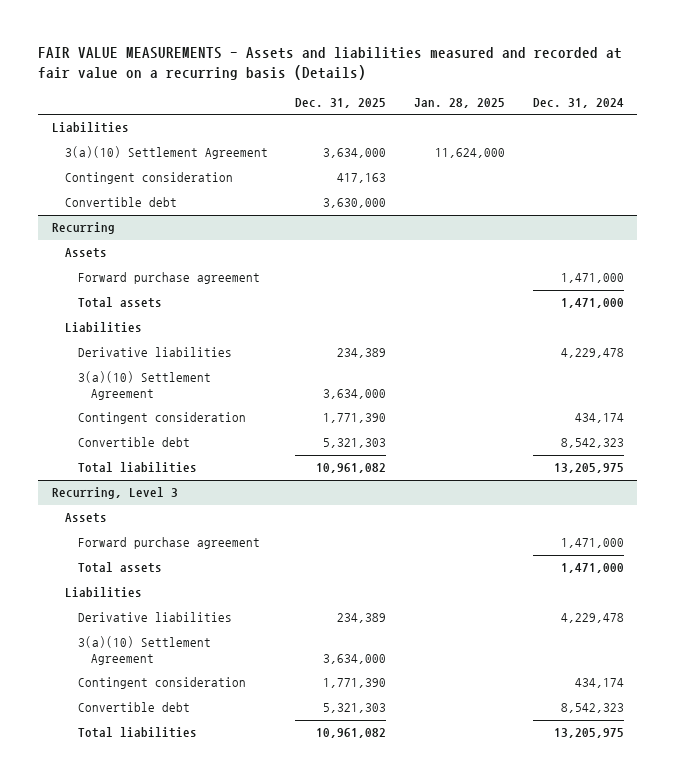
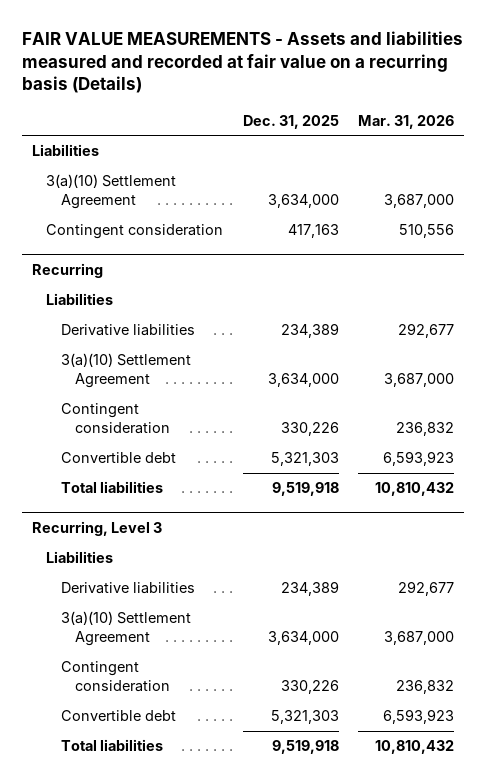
[414,98,506,109] Jan. 28, 2025 -> none
[532,98,624,109] Dec. 31, 2024 -> none
none -> [358,114,455,129] Mar. 31, 2026
[64,197,177,208] Convertible debt -> none
[64,248,107,259] Assets -> none
[77,272,260,285] Forward purchase agreement -> none
[77,297,162,309] Total assets -> none
[323,413,387,424] 1,771,390 -> [280,422,339,437] 330,226
[316,463,387,474] 10,961,082 -> [271,482,339,497] 9,519,918
[64,513,107,524] Assets -> none
[77,537,260,550] Forward purchase agreement -> none
[77,562,162,574] Total assets -> none
[323,678,387,689] 1,771,390 -> [280,680,339,695] 330,226
[316,728,387,739] 10,961,082 -> [271,740,339,755] 9,519,918

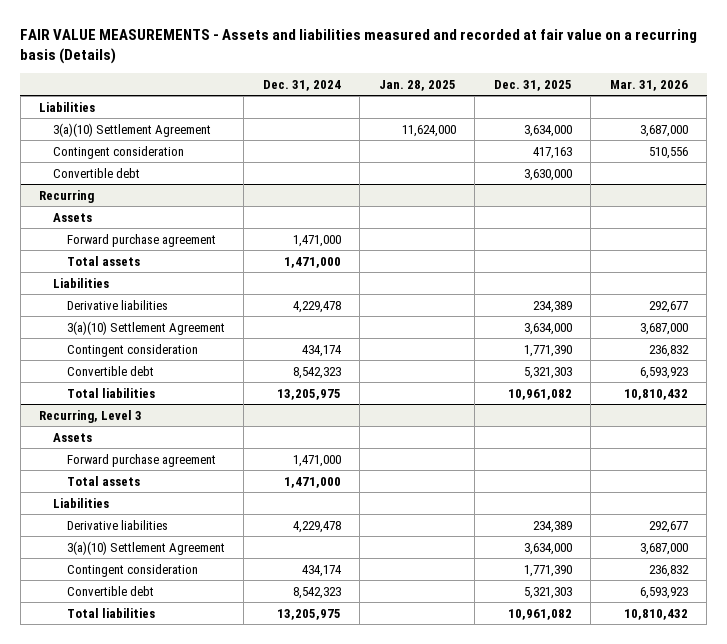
none -> [262,79,341,91] Dec. 31, 2024
none -> [378,79,456,91] Jan. 28, 2025
none -> [53,167,141,178] Convertible debt
none -> [53,212,93,222] Assets
none -> [66,233,216,247] Forward purchase agreement
none -> [66,255,140,266] Total assets
[280,422,339,437] 330,226 -> [523,344,572,357] 1,771,390
[271,482,339,497] 9,519,918 -> [507,388,572,400] 10,961,082
none -> [53,432,93,442] Assets
none -> [66,453,216,467] Forward purchase agreement
none -> [66,475,140,486] Total assets
[280,680,339,695] 330,226 -> [523,564,572,577] 1,771,390
[271,740,339,755] 9,519,918 -> [507,608,572,620] 10,961,082

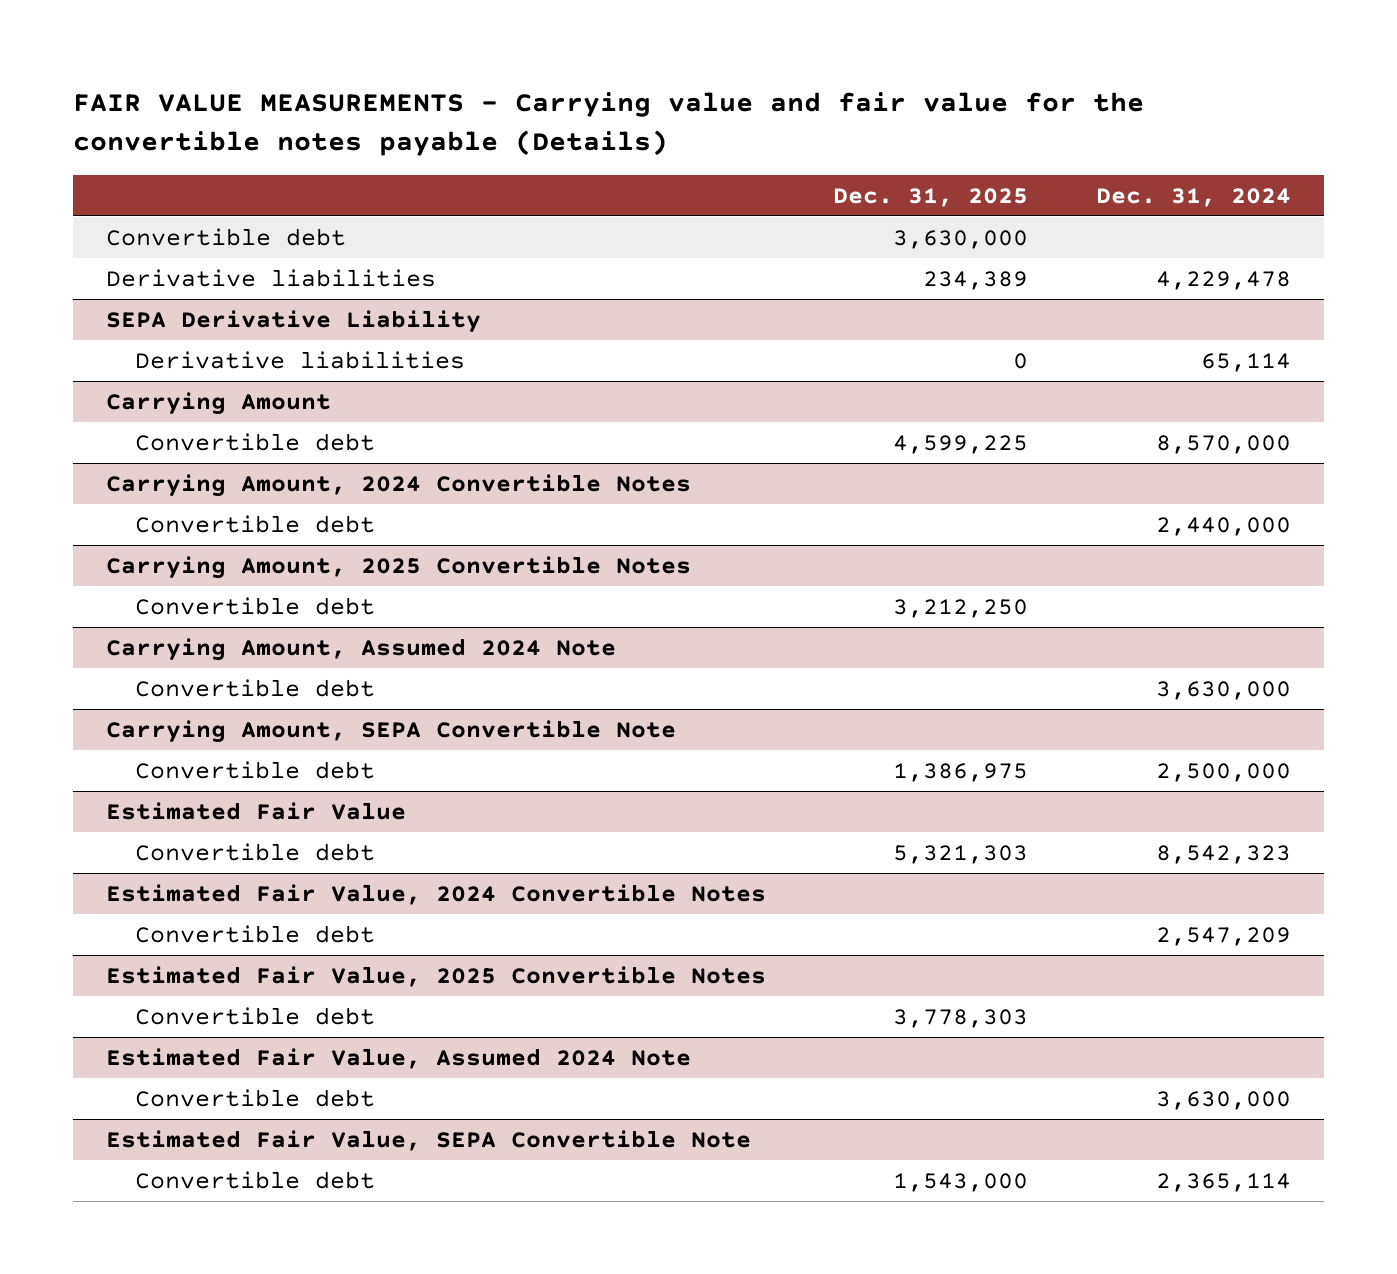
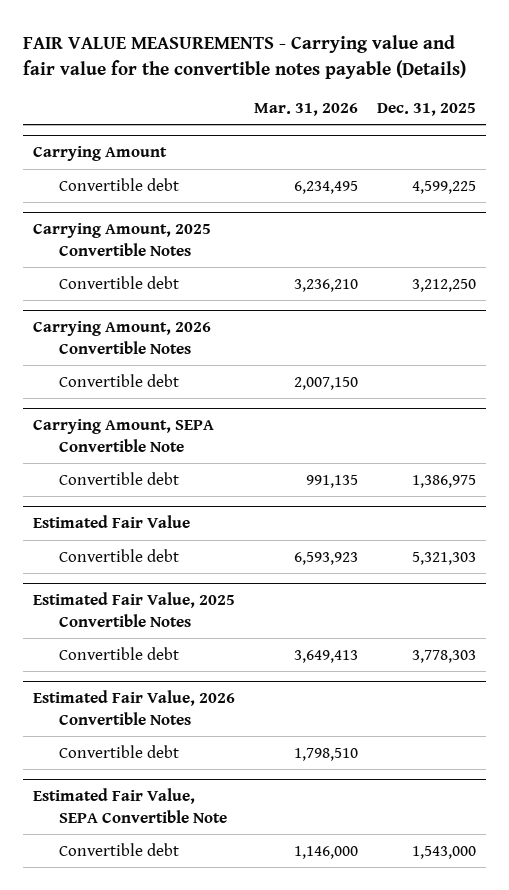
[1095,187,1291,207] Dec. 31, 2024 -> none
none -> [254,102,359,116] Mar. 31, 2026
[106,228,347,247] Convertible debt -> none
[106,269,437,288] Derivative liabilities -> none
[106,310,482,334] SEPA Derivative Liability -> none
[135,351,466,370] Derivative liabilities -> none
[106,474,692,498] Carrying Amount, 2024 Convertible Notes -> none
[135,515,376,534] Convertible debt -> none
[106,638,617,662] Carrying Amount, Assumed 2024 Note -> none
none -> [32,321,211,355] Carrying Amount, 2026 Convertible Notes
[106,884,767,906] Estimated Fair Value, 2024 Convertible Notes -> none
[135,925,376,944] Convertible debt -> none
[106,1048,692,1070] Estimated Fair Value, Assumed 2024 Note -> none
none -> [32,690,235,726] Estimated Fair Value, 2026 Convertible Notes

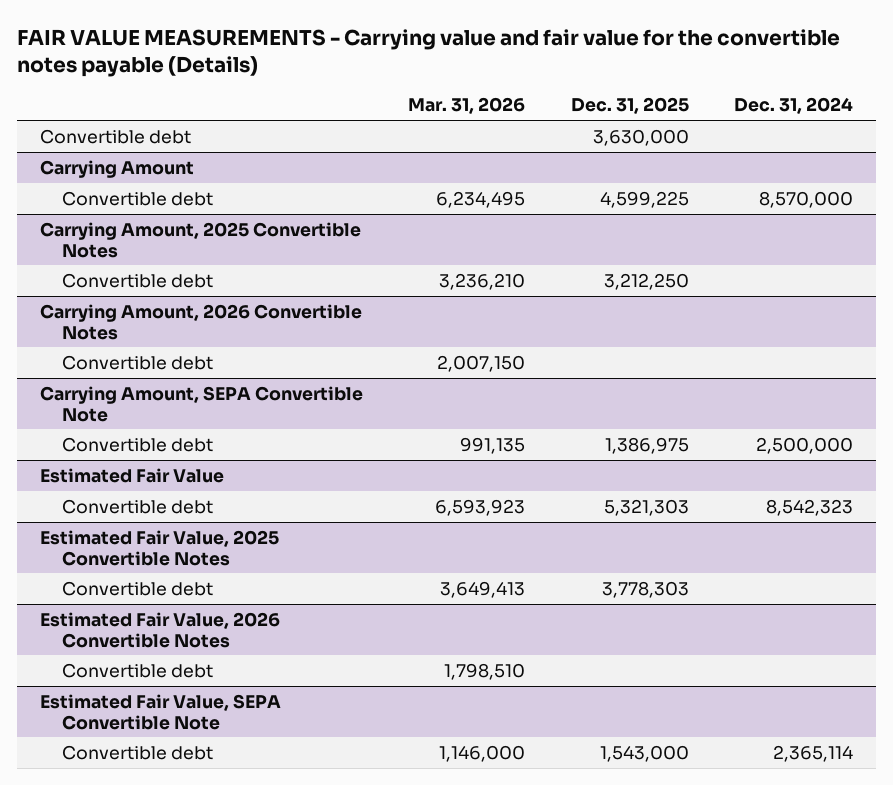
none -> [734,97,854,115] Dec. 31, 2024
none -> [40,128,192,144] Convertible debt

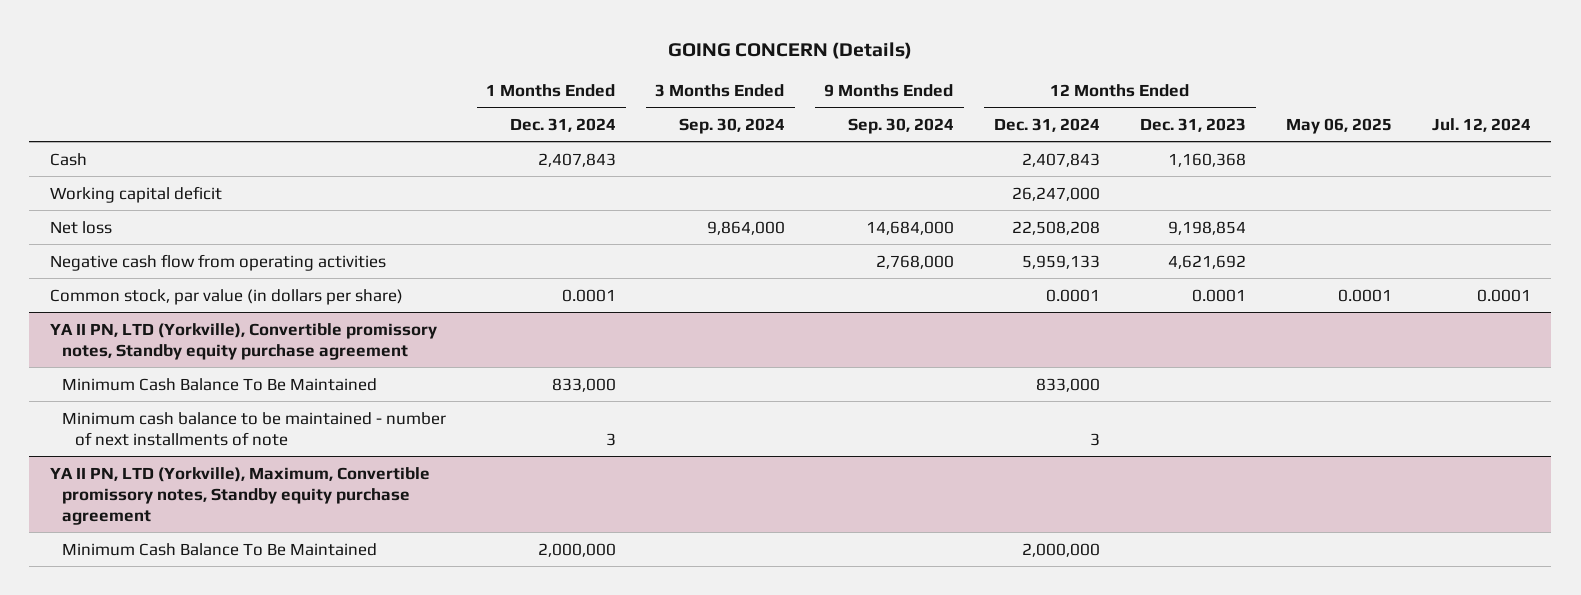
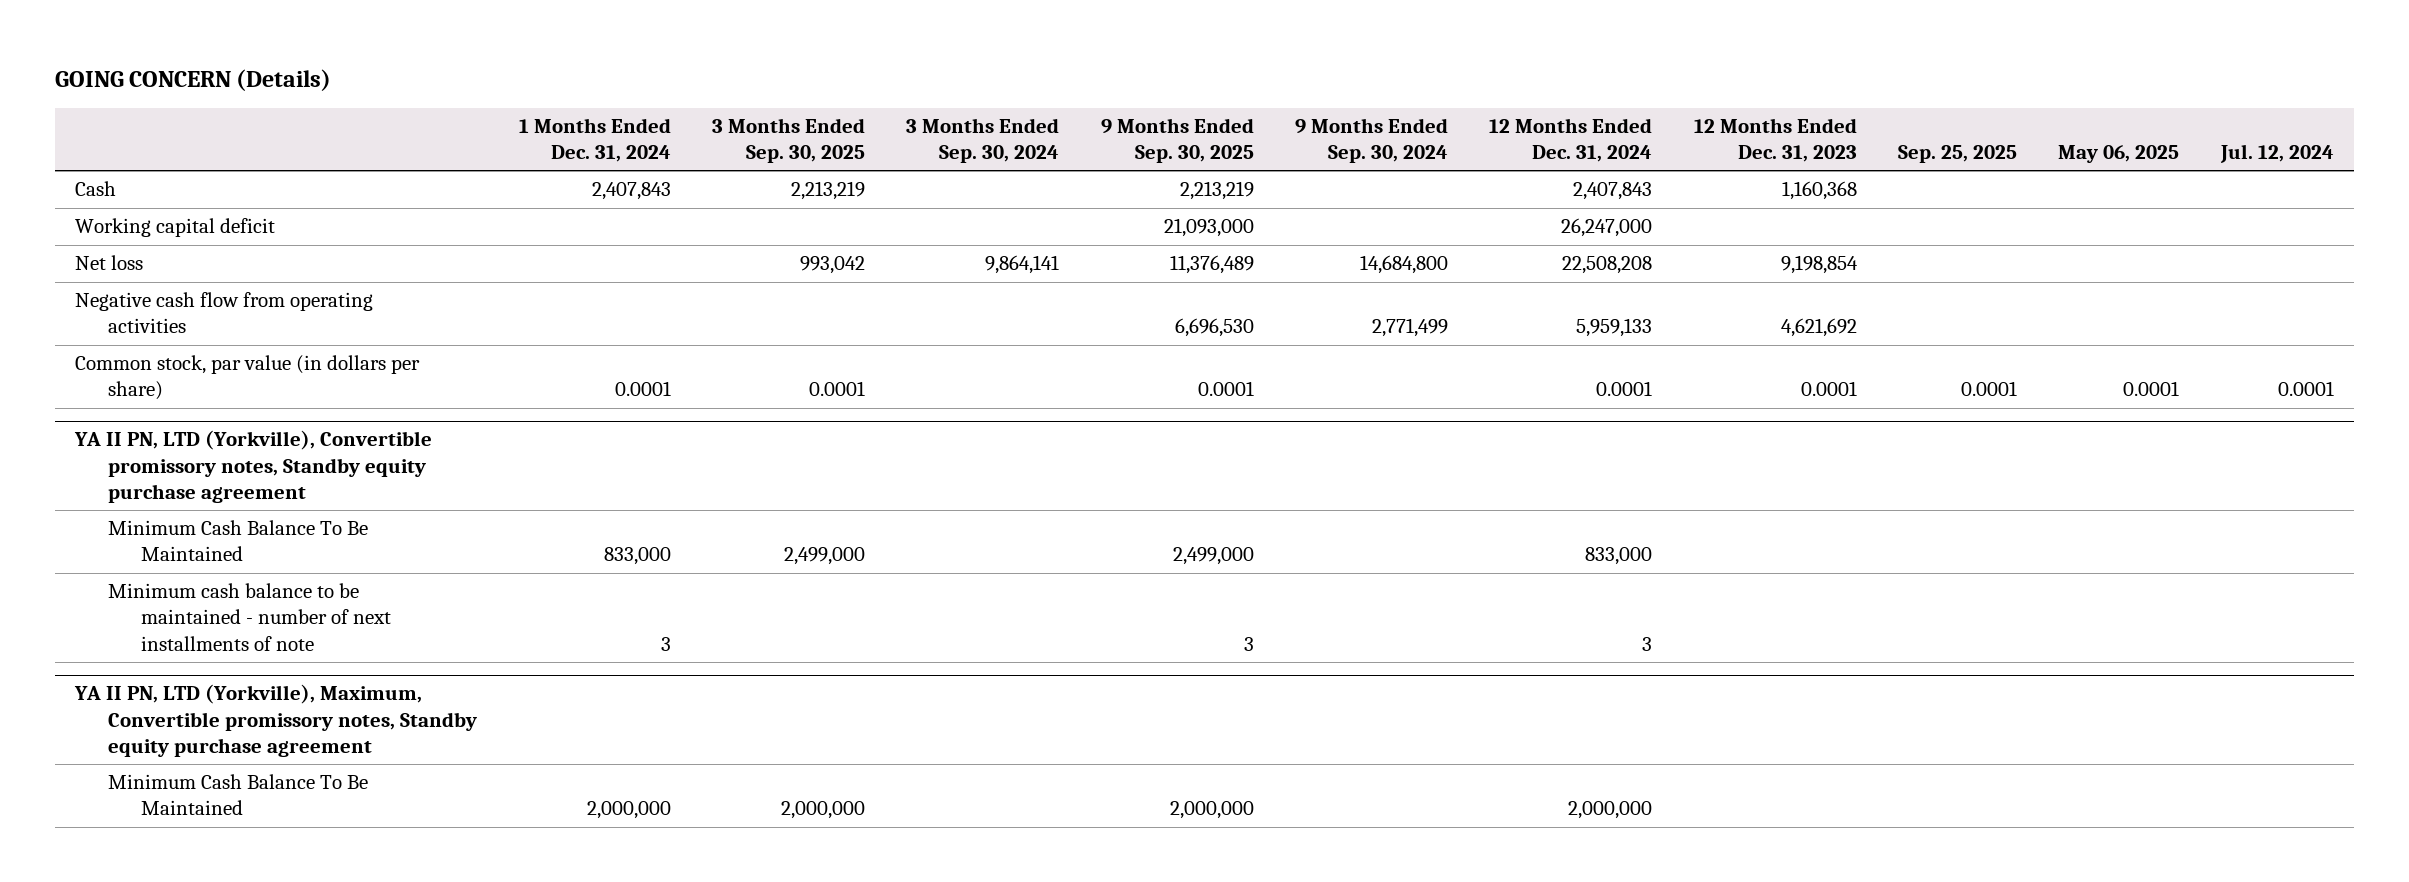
none -> [711,118,865,164] 3 Months Ended Sep. 30, 2025
none -> [1100,118,1254,164] 9 Months Ended Sep. 30, 2025
none -> [1898,145,2018,164] Sep. 25, 2025
[706,220,785,235] 9,864,000 -> [985,255,1060,275] 9,864,141
[865,220,954,235] 14,684,000 -> [1359,255,1448,275] 14,684,800
[875,254,954,269] 2,768,000 -> [1371,318,1448,338] 2,771,499

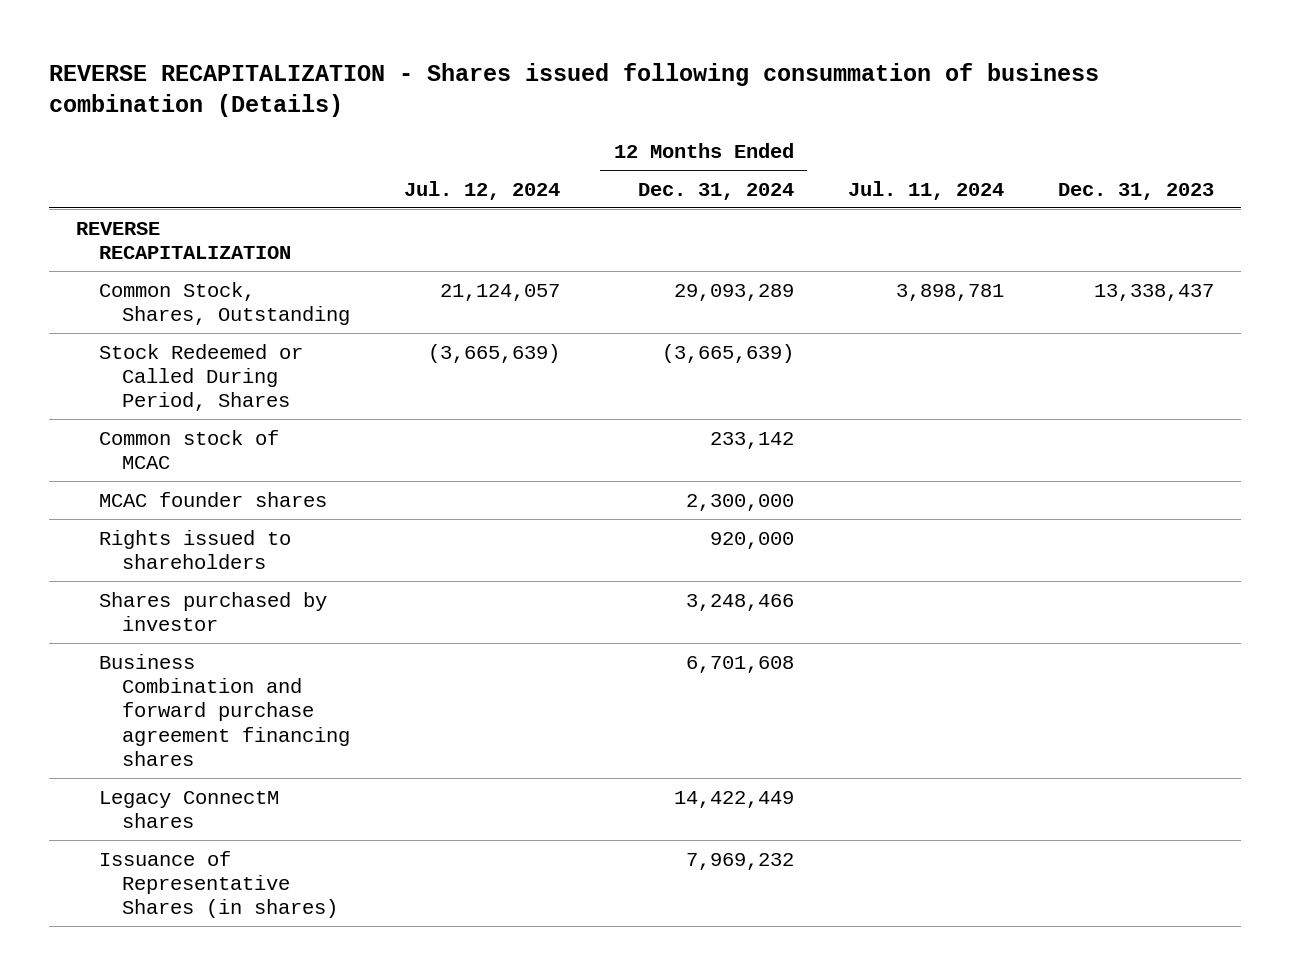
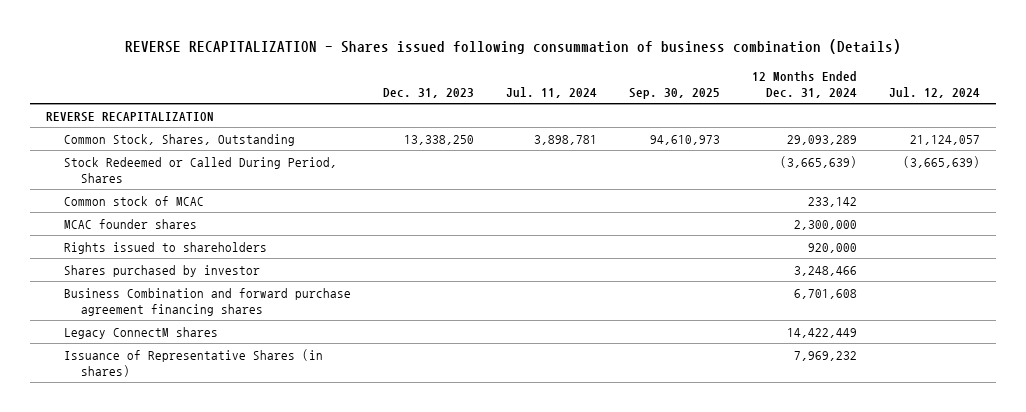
none -> [628,87,720,99] Sep. 30, 2025
[1093,283,1214,301] 13,338,437 -> [403,134,474,145] 13,338,250

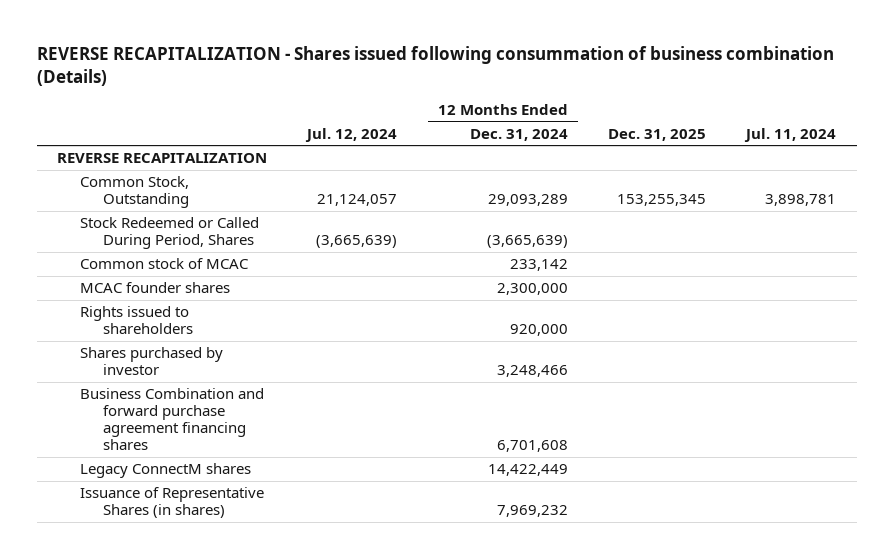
[382,87,474,98] Dec. 31, 2023 -> none
[628,87,720,99] Sep. 30, 2025 -> none
none -> [608,128,707,141] Dec. 31, 2025
[63,133,295,146] Common Stock, Shares, Outstanding -> [80,176,190,209] Common Stock, Outstanding

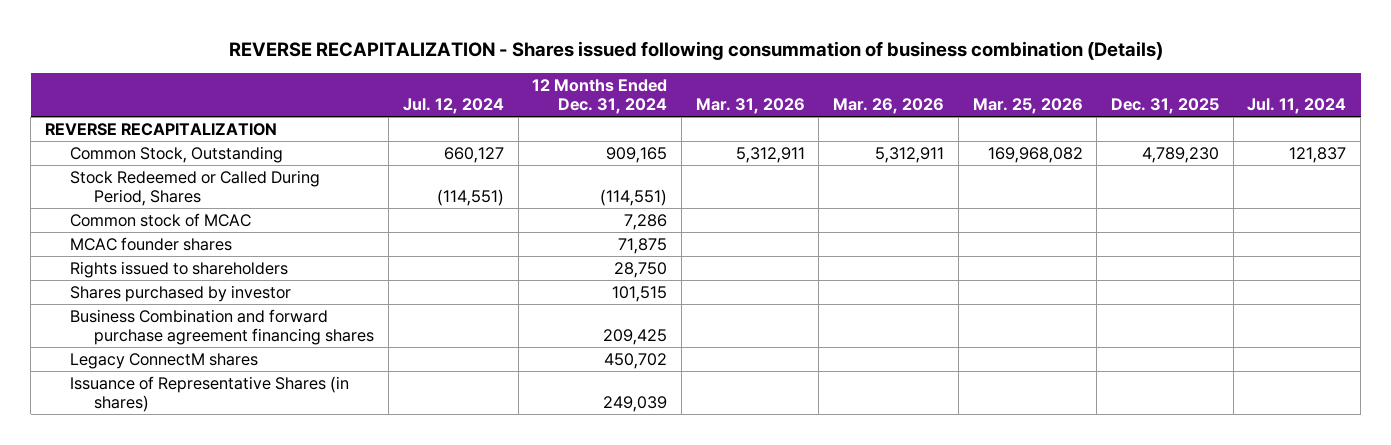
none -> [695,98,805,115] Mar. 31, 2026
none -> [833,98,945,115] Mar. 26, 2026
none -> [972,98,1083,115] Mar. 25, 2026
[317,194,398,207] 21,124,057 -> [443,146,504,163] 660,127
[487,194,568,207] 29,093,289 -> [606,146,668,163] 909,165
[617,194,707,207] 153,255,345 -> [1142,146,1220,163] 4,789,230
[765,194,837,207] 3,898,781 -> [1289,146,1347,163] 121,837
[316,235,398,249] (3,665,639) -> [436,189,504,207] (114,551)
[486,235,568,249] (3,665,639) -> [600,189,668,207] (114,551)
[509,259,568,272] 233,142 -> [624,213,668,230] 7,286
[496,283,568,296] 2,300,000 -> [618,237,668,254] 71,875
[509,324,568,337] 920,000 -> [614,261,668,278] 28,750
[496,365,568,378] 3,248,466 -> [612,285,668,302] 101,515
[496,440,568,453] 6,701,608 -> [603,329,668,346] 209,425
[487,464,568,477] 14,422,449 -> [604,352,668,369] 450,702
[496,505,568,518] 7,969,232 -> [603,396,668,413] 249,039

